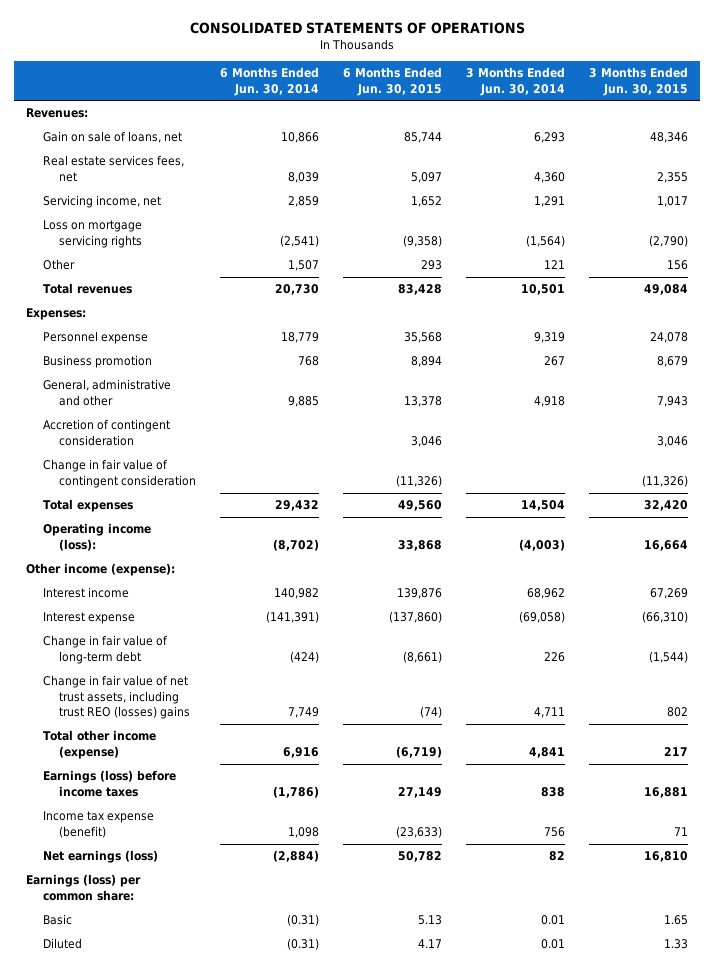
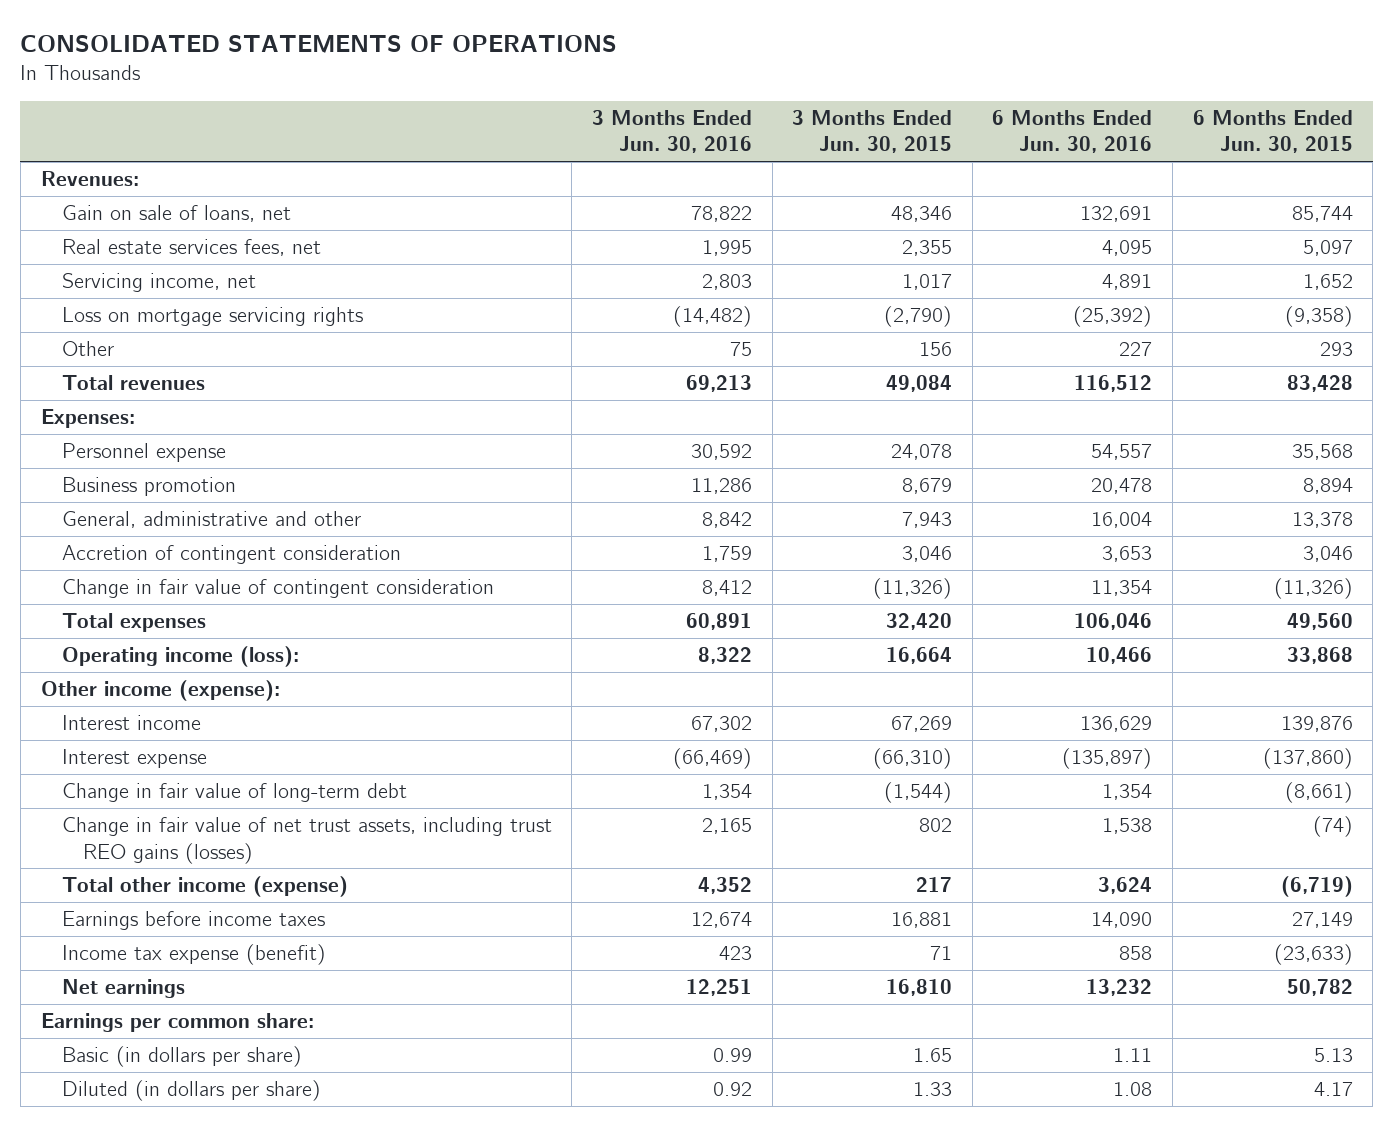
[220,67,320,96] 6 Months Ended Jun. 30, 2014 -> none
[466,67,566,96] 3 Months Ended Jun. 30, 2014 -> none
none -> [591,109,752,154] 3 Months Ended Jun. 30, 2016
none -> [992,109,1153,154] 6 Months Ended Jun. 30, 2016
[42,675,191,720] Change in fair value of net trust assets, including trust REO (losses) gains -> [61,816,552,864] Change in fair value of net trust assets, including trust REO gains (losses)
[42,770,176,797] Earnings (loss) before income taxes -> [61,910,325,930] Earnings before income taxes
[42,850,158,864] Net earnings (loss) -> [61,978,185,998] Net earnings
[25,874,141,901] Earnings (loss) per common share: -> [40,1012,314,1032] Earnings per common share:
[42,914,72,926] Basic -> [61,1045,302,1067] Basic (in dollars per share)
[42,938,82,950] Diluted -> [61,1079,321,1101] Diluted (in dollars per share)

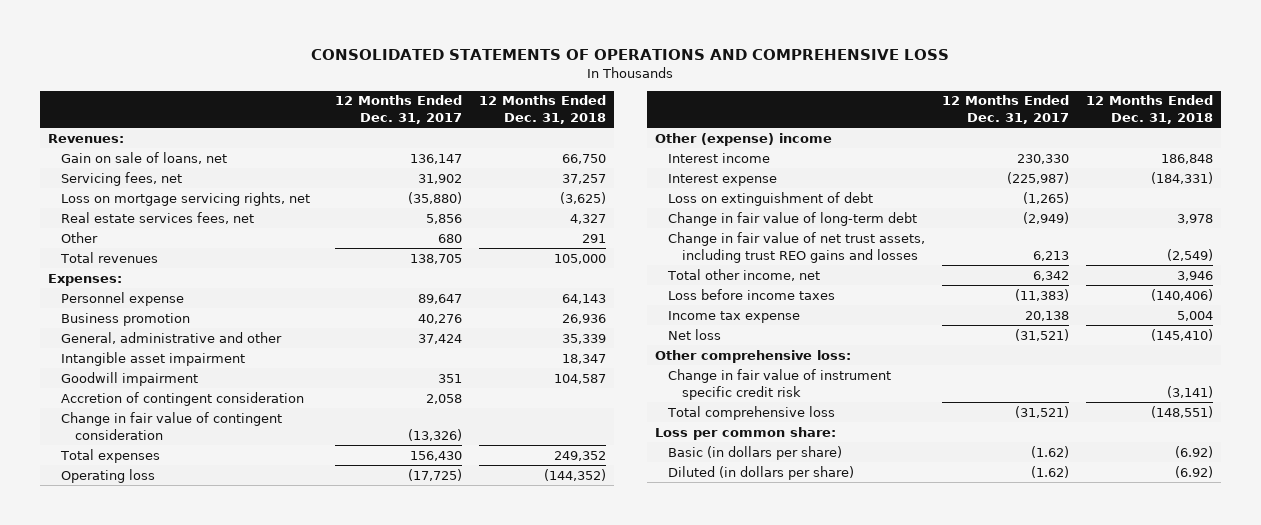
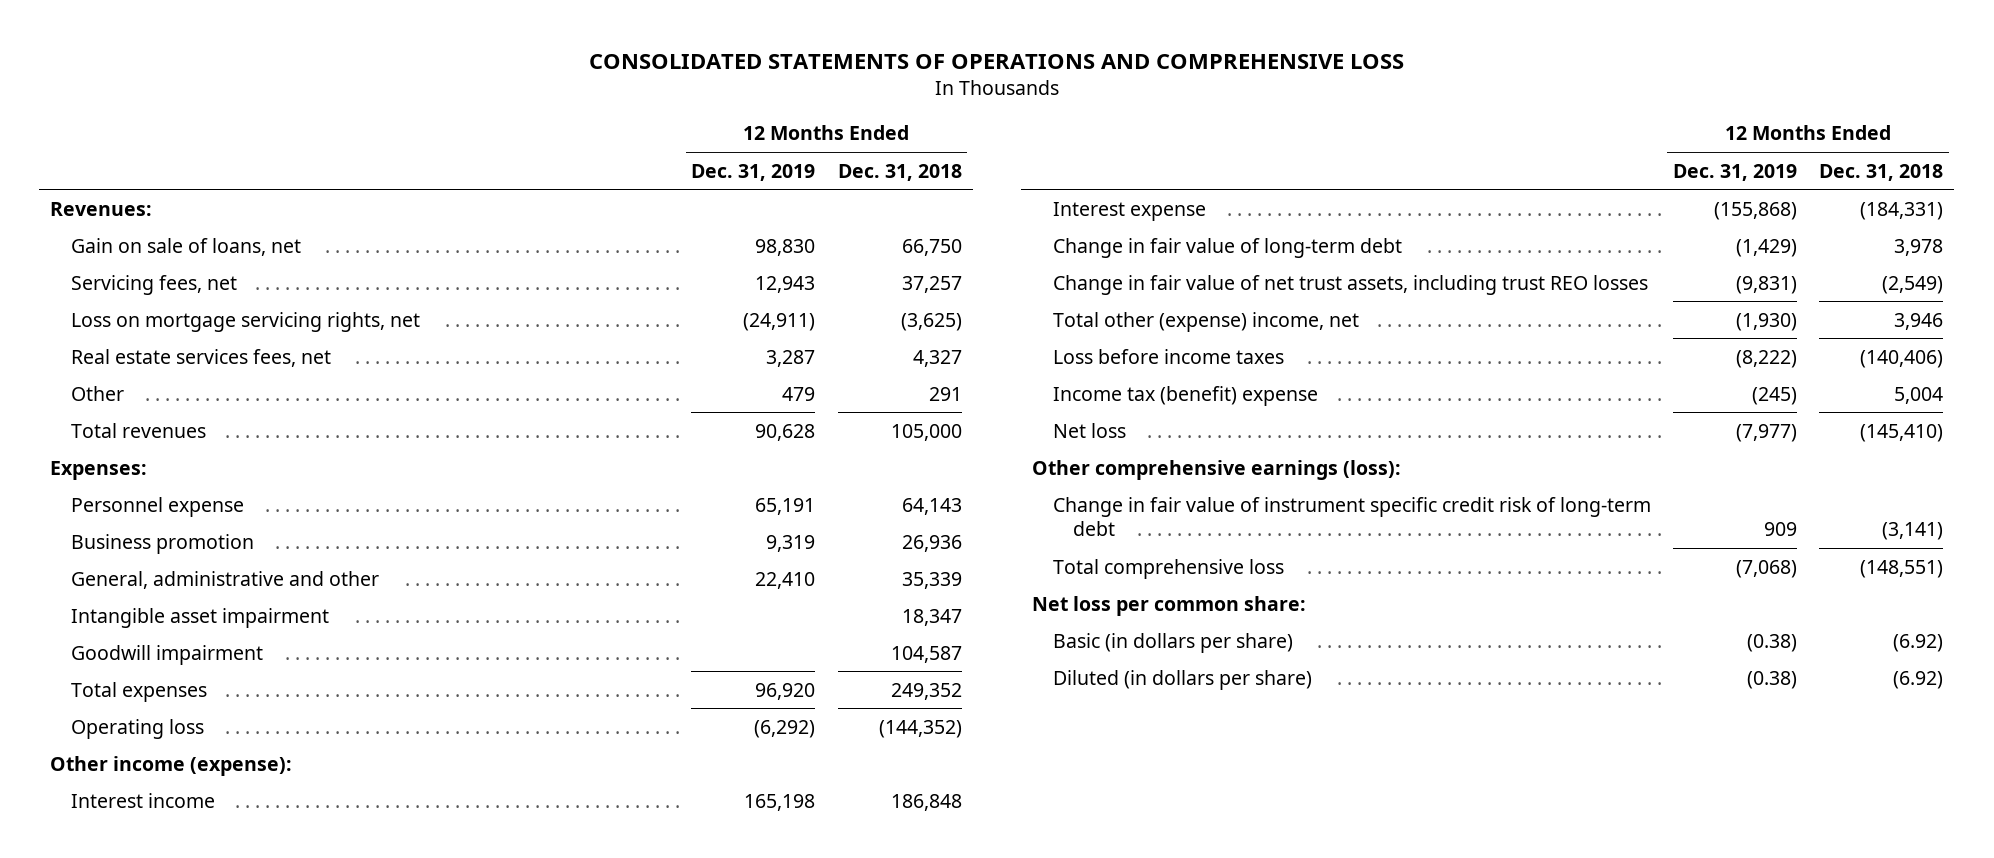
[335,95,463,125] 12 Months Ended Dec. 31, 2017 -> none
none -> [691,163,816,181] Dec. 31, 2019
[61,391,305,406] Accretion of contingent consideration -> none
[61,411,283,440] Change in fair value of contingent consideration -> none
[655,132,833,146] Other (expense) income -> [50,755,293,776] Other income (expense):
[668,191,874,206] Loss on extinguishment of debt -> none
[668,231,926,263] Change in fair value of net trust assets, including trust REO gains and losses -> [1052,274,1648,295] Change in fair value of net trust assets, including trust REO losses
[667,268,821,281] Total other income, net -> [1052,311,1359,332] Total other (expense) income, net
[668,310,801,323] Income tax expense -> [1052,385,1318,406] Income tax (benefit) expense
[655,349,852,363] Other comprehensive loss: -> [1032,459,1402,480] Other comprehensive earnings (loss):
[668,368,892,400] Change in fair value of instrument specific credit risk -> [1052,496,1651,536] Change in fair value of instrument specific credit risk of long-term debt
[655,426,837,440] Loss per common share: -> [1032,595,1307,616] Net loss per common share:

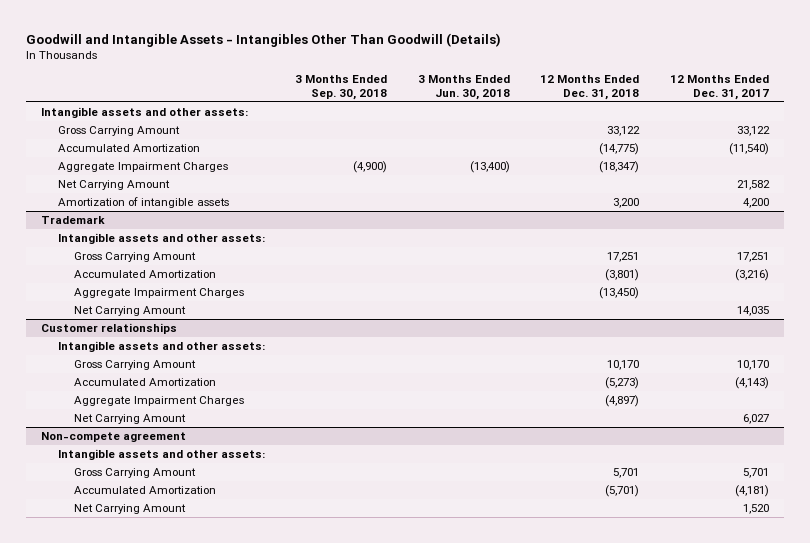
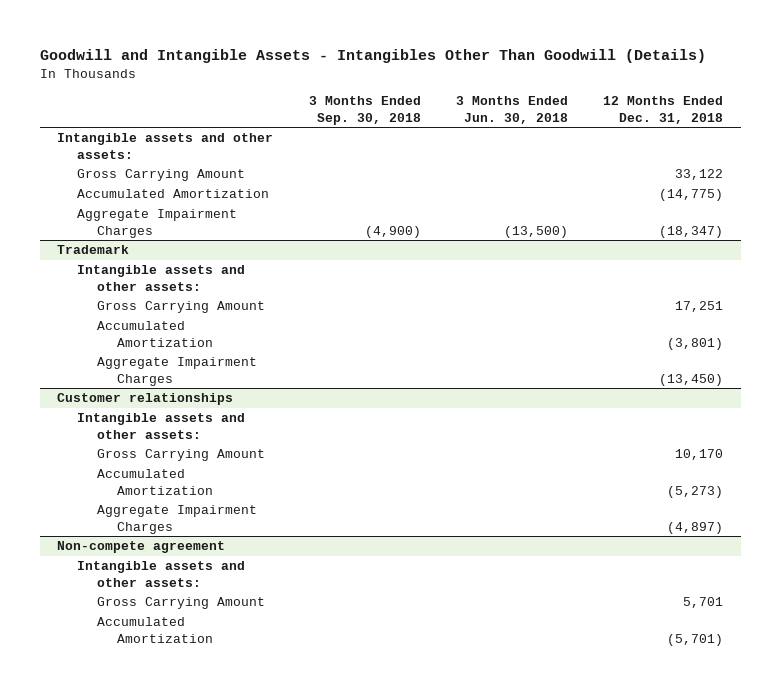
[669,75,769,100] 12 Months Ended Dec. 31, 2017 -> none
[57,179,170,190] Net Carrying Amount -> none
[57,196,229,208] Amortization of intangible assets -> none
[469,160,510,173] (13,400) -> [504,225,569,238] (13,500)
[74,305,187,316] Net Carrying Amount -> none
[74,413,187,424] Net Carrying Amount -> none
[74,503,187,514] Net Carrying Amount -> none

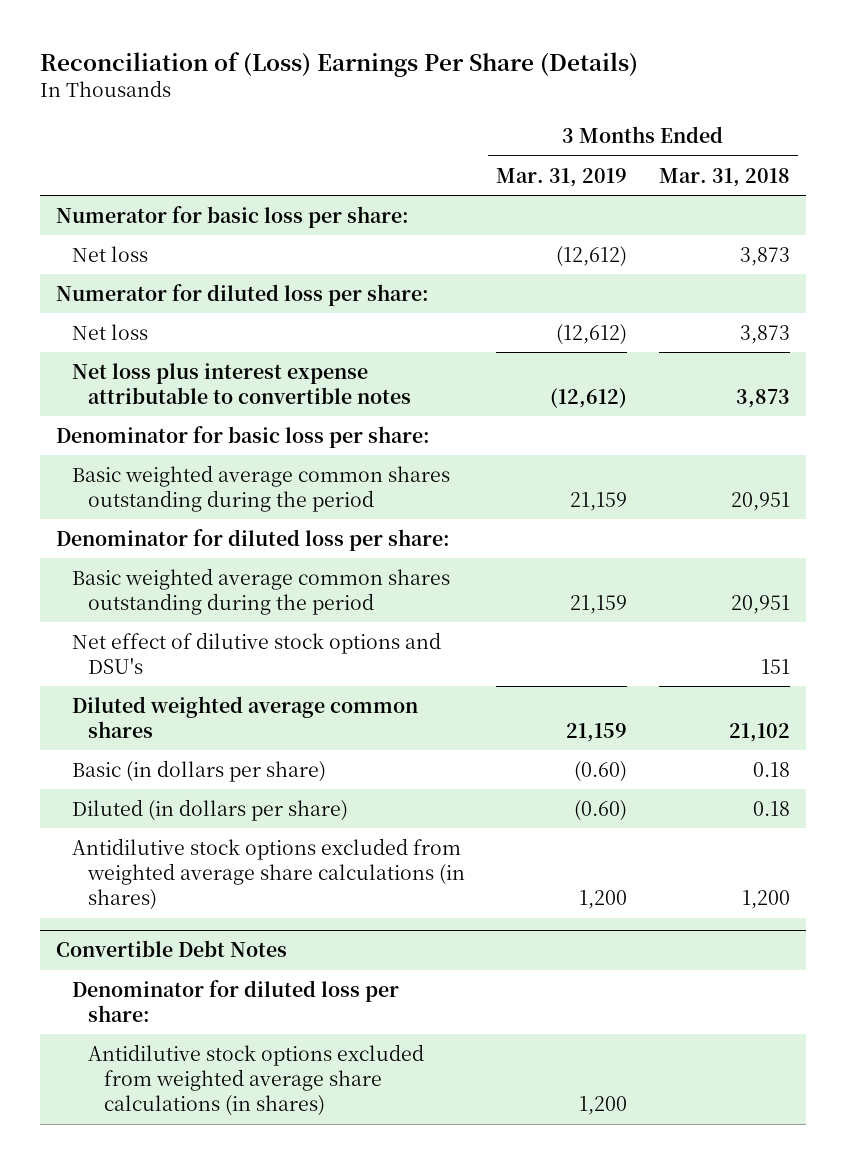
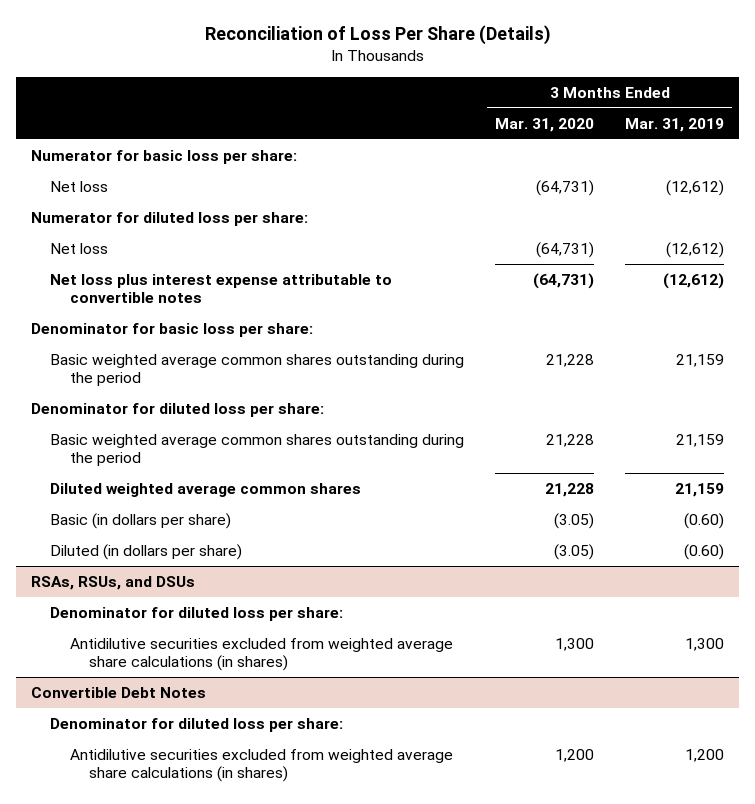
[40,51,639,77] Reconciliation of (Loss) Earnings Per Share (Details) -> [204,25,551,46] Reconciliation of Loss Per Share (Details)
[658,167,790,187] Mar. 31, 2018 -> none
none -> [495,117,595,132] Mar. 31, 2020
[71,631,441,674] Net effect of dilutive stock options and DSU's -> none
none -> [31,575,196,590] RSAs, RSUs, and DSUs
none -> [50,606,344,621] Denominator for diluted loss per share:
[71,837,465,911] Antidilutive stock options excluded from weighted average share calculations (in shares) -> [69,637,453,672] Antidilutive securities excluded from weighted average share calculations (in shares)
[579,890,628,910] 1,200 -> [684,637,724,651] 1,300
[87,1043,424,1117] Antidilutive stock options excluded from weighted average share calculations (in shares) -> [69,748,453,783] Antidilutive securities excluded from weighted average share calculations (in shares)

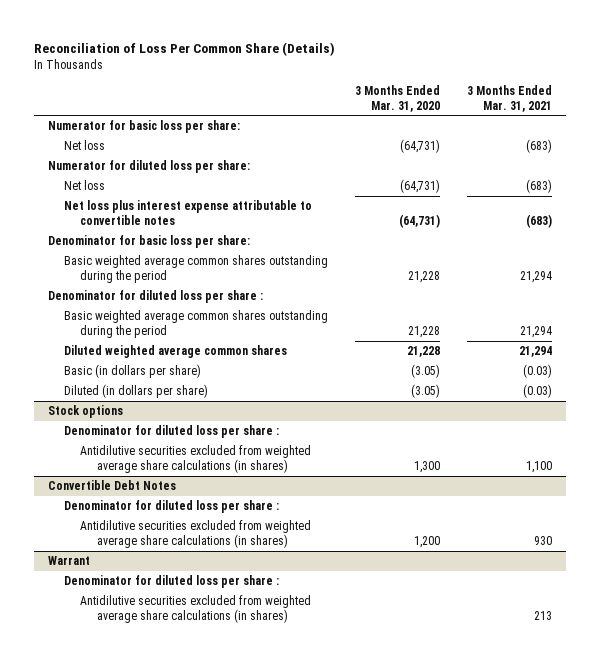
[204,25,551,46] Reconciliation of Loss Per Share (Details) -> [34,41,336,56] Reconciliation of Loss Per Common Share (Details)
[624,117,724,132] Mar. 31, 2019 -> none
none -> [467,84,553,112] 3 Months Ended Mar. 31, 2021
[31,402,325,417] Denominator for diluted loss per share: -> [47,290,263,304] Denominator for diluted loss per share :
[31,575,196,590] RSAs, RSUs, and DSUs -> none
none -> [47,405,123,419] Stock options
[50,606,344,621] Denominator for diluted loss per share: -> [64,425,280,439] Denominator for diluted loss per share :
[50,717,344,732] Denominator for diluted loss per share: -> [64,500,280,514] Denominator for diluted loss per share :
none -> [47,556,90,566] Warrant
none -> [64,575,280,589] Denominator for diluted loss per share :
none -> [80,595,312,624] Antidilutive securities excluded from weighted average share calculations (in shares)

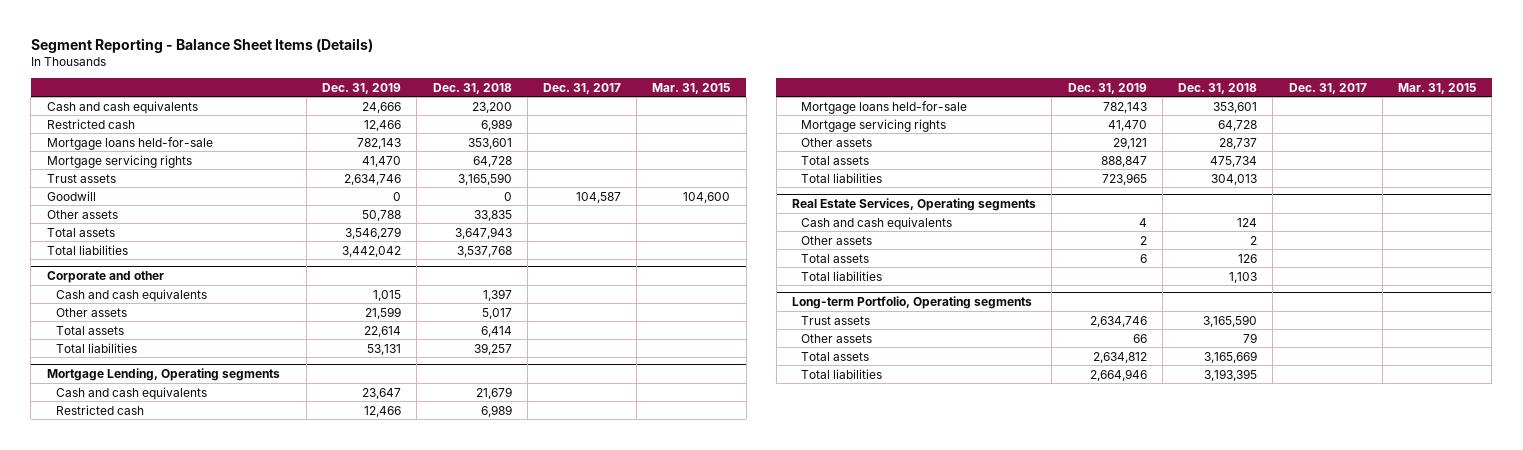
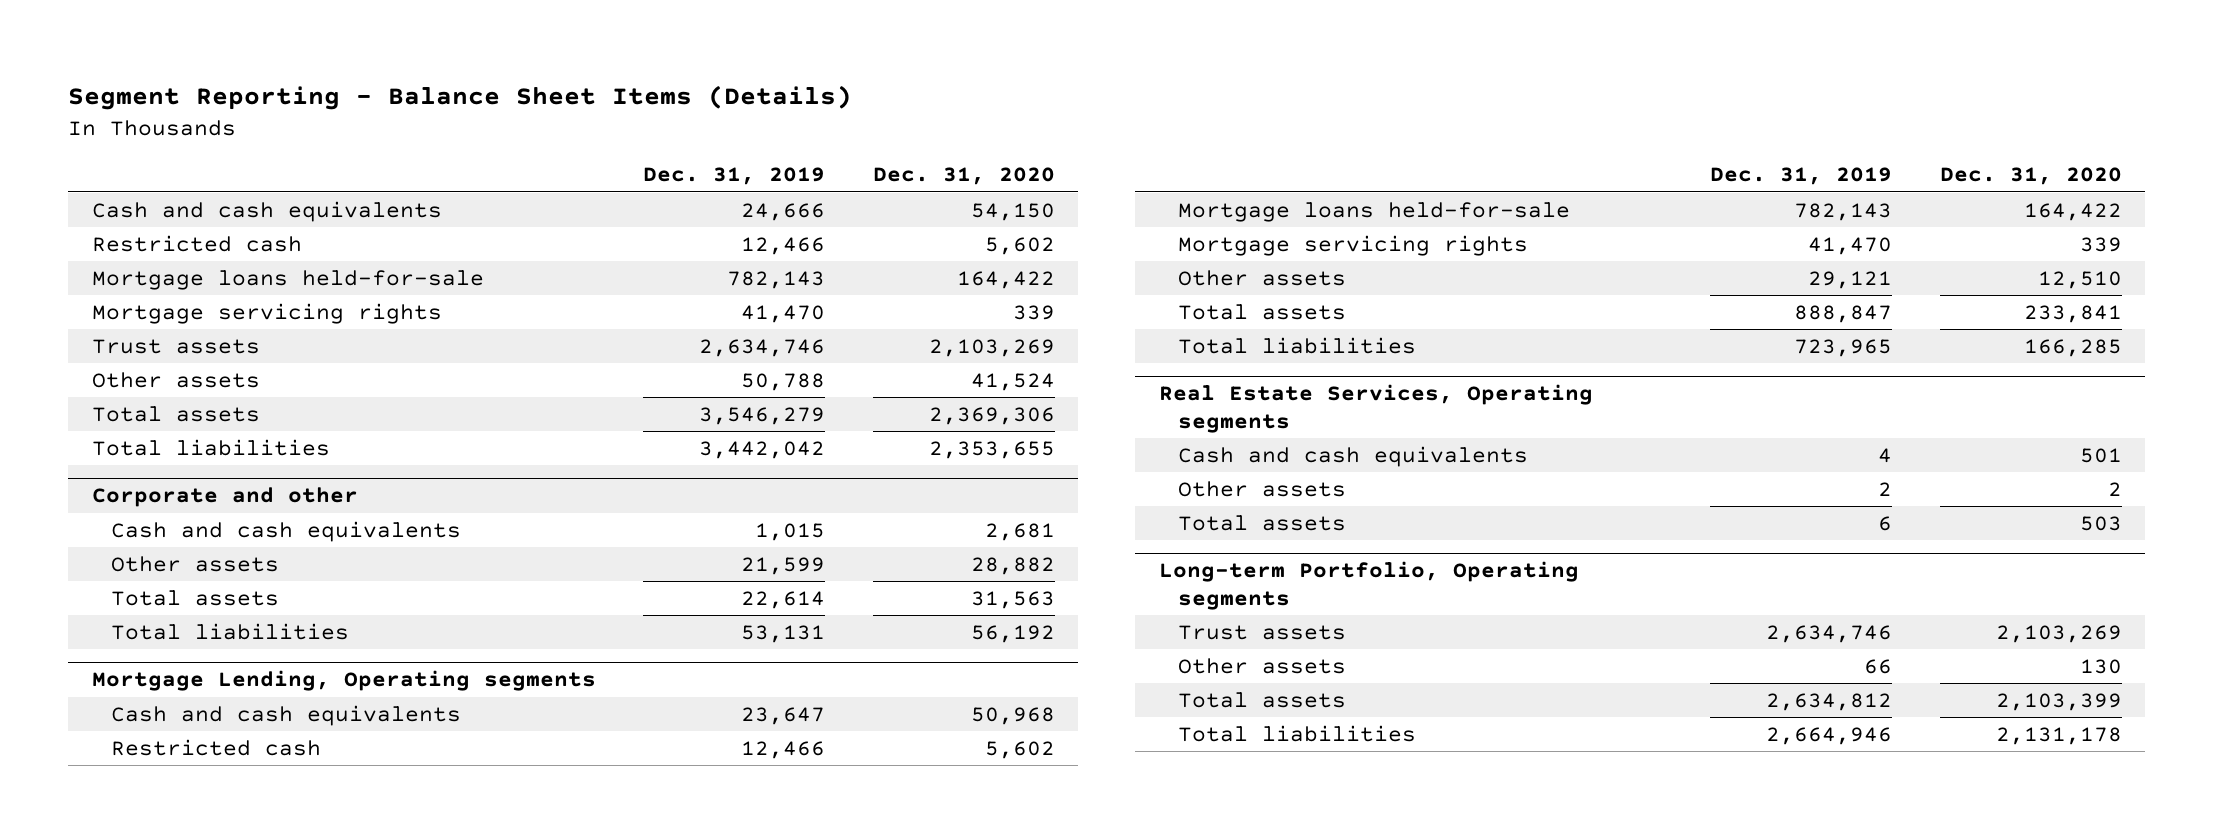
[432,82,512,94] Dec. 31, 2018 -> none
[543,82,622,94] Dec. 31, 2017 -> none
[652,82,731,94] Mar. 31, 2015 -> none
none -> [872,167,1055,186] Dec. 31, 2020
[46,190,96,201] Goodwill -> none
[801,270,883,281] Total liabilities -> none

